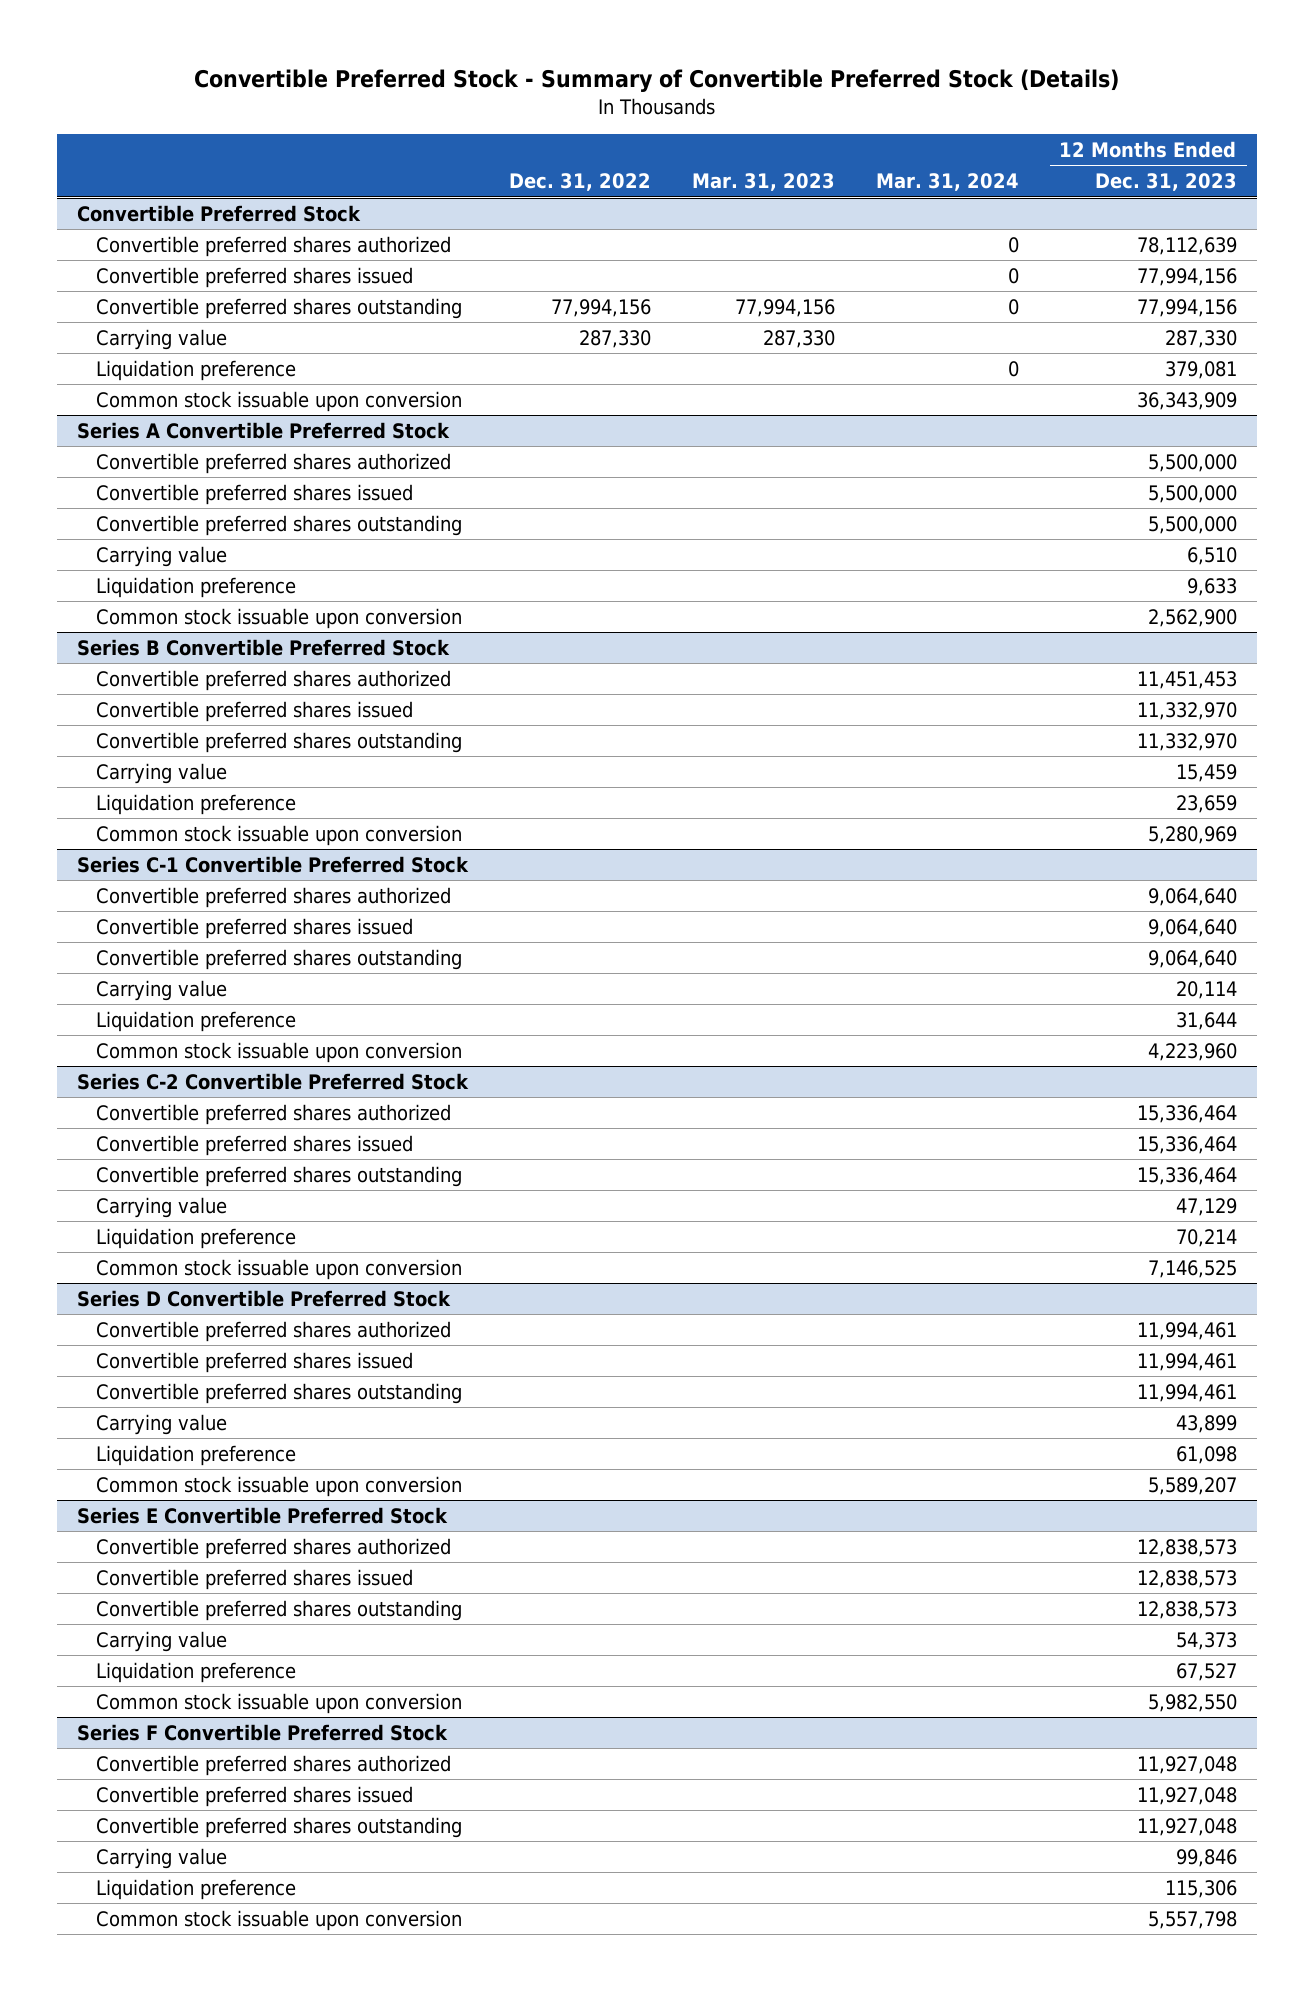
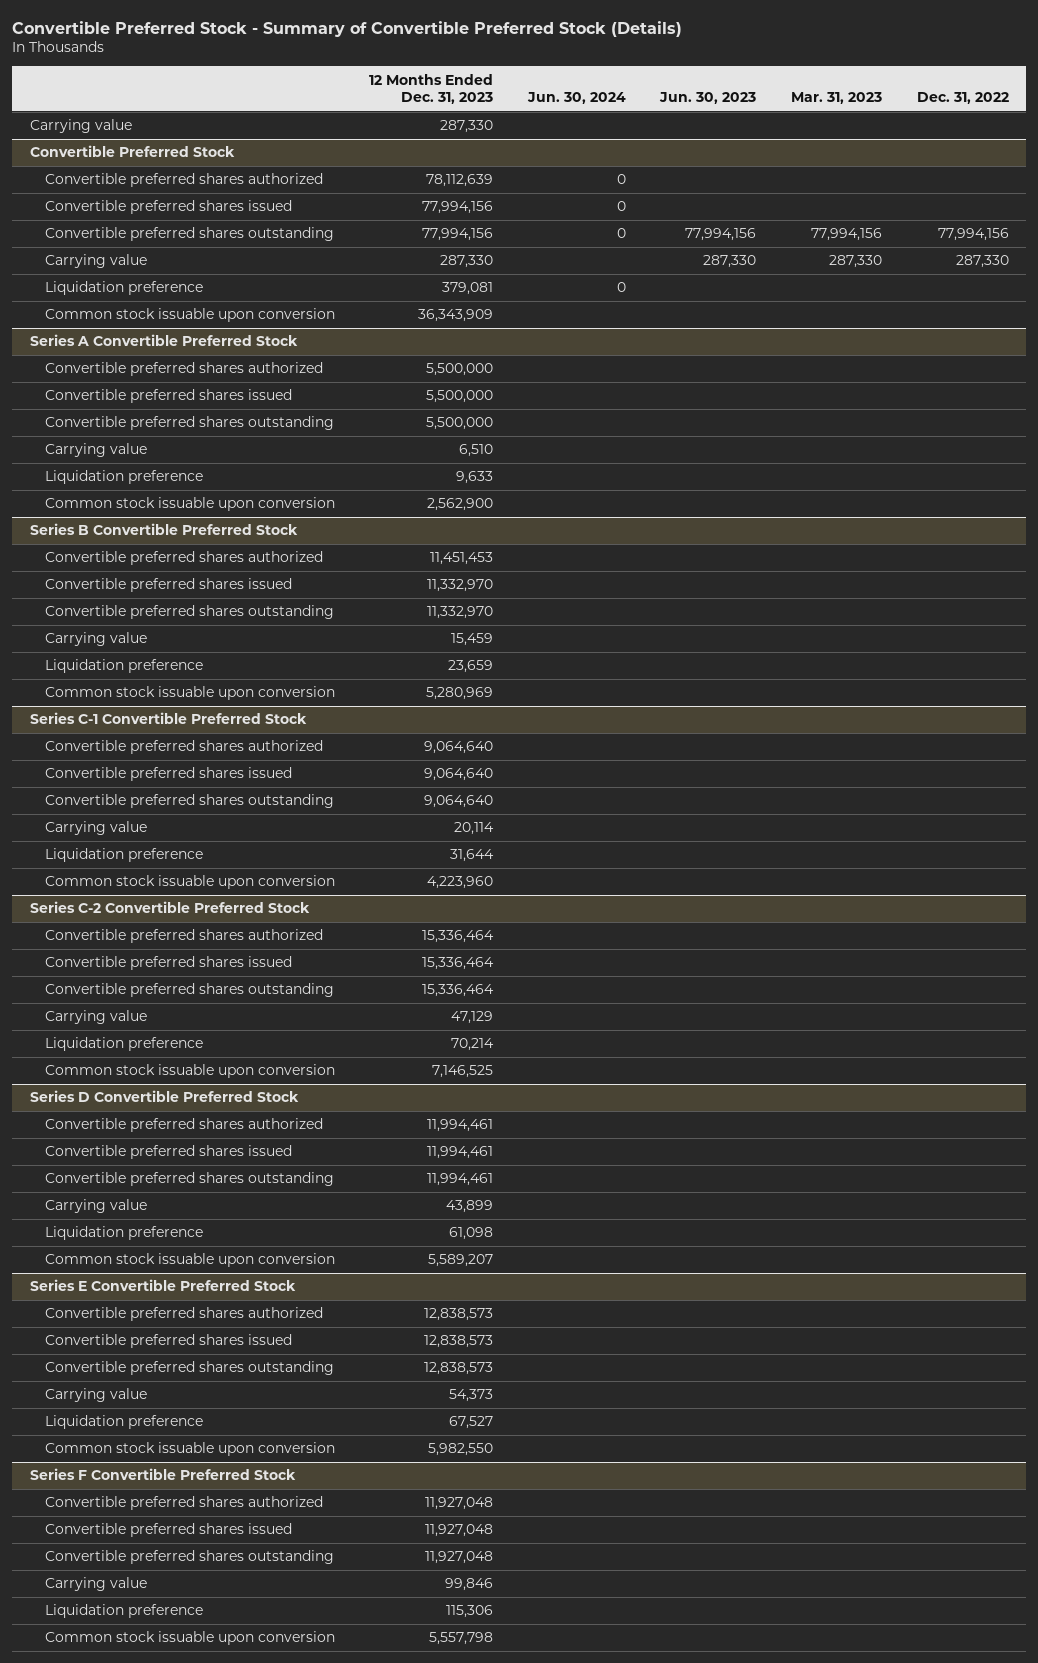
[875,173,1019,192] Mar. 31, 2024 -> none
none -> [526,92,626,105] Jun. 30, 2024
none -> [659,92,757,105] Jun. 30, 2023
none -> [29,119,132,134] Carrying value

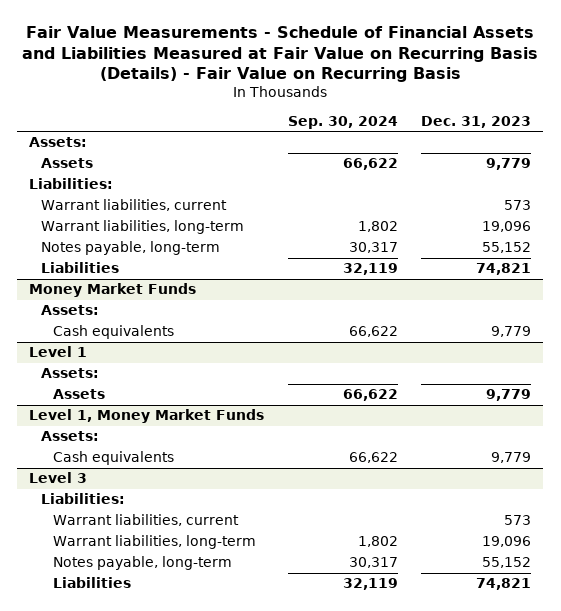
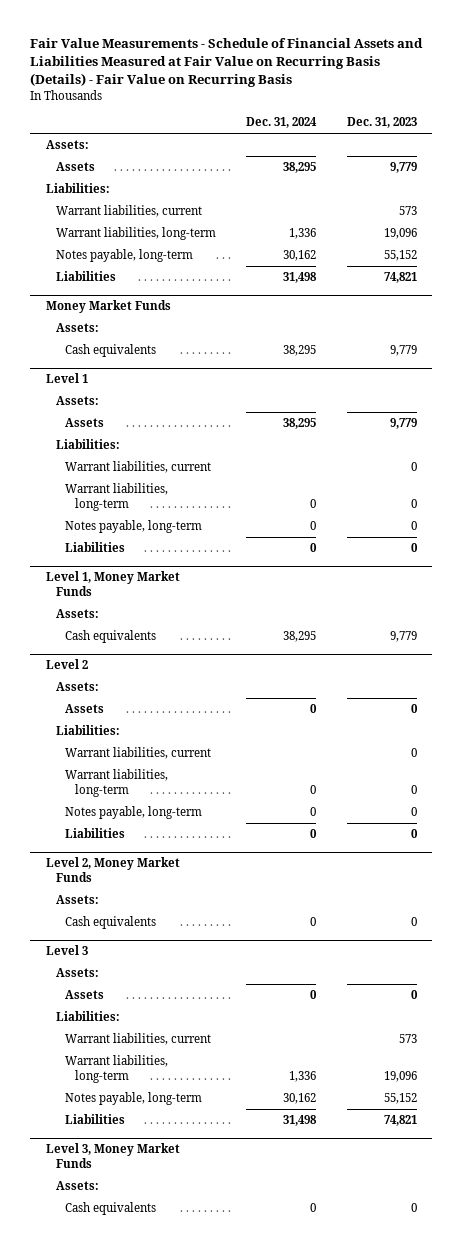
[287,115,398,129] Sep. 30, 2024 -> none
none -> [246,117,318,129] Dec. 31, 2024
none -> [55,439,120,450] Liabilities:
none -> [65,461,212,474] Warrant liabilities, current
none -> [65,483,169,511] Warrant liabilities, long-term
none -> [65,520,203,534] Notes payable, long-term
none -> [65,542,126,553] Liabilities
none -> [45,659,88,670] Level 2
none -> [55,682,99,692] Assets:
none -> [65,704,105,714] Assets
none -> [55,725,120,736] Liabilities:
none -> [65,747,212,760] Warrant liabilities, current
none -> [65,769,169,797] Warrant liabilities, long-term
none -> [65,806,203,820] Notes payable, long-term
none -> [65,828,126,839] Liabilities
none -> [45,857,180,882] Level 2, Money Market Funds
none -> [55,895,99,905] Assets:
none -> [65,916,157,930] Cash equivalents
none -> [55,968,99,978] Assets:
none -> [65,990,105,1000] Assets
none -> [45,1143,180,1168] Level 3, Money Market Funds
none -> [55,1181,99,1191] Assets:
none -> [65,1202,157,1216] Cash equivalents

